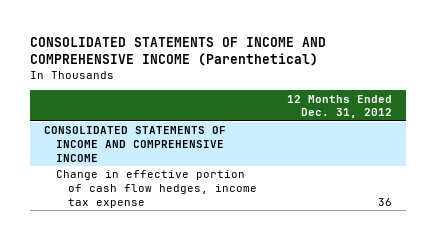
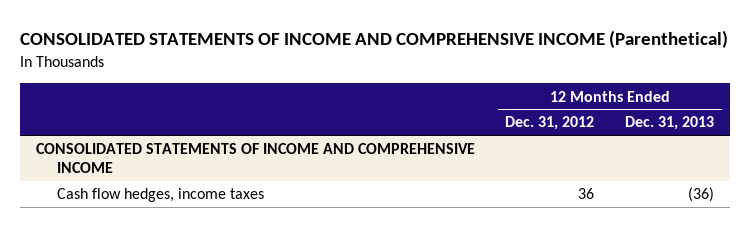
none -> [625,116,715,131] Dec. 31, 2013
[56,170,258,208] Change in effective portion of cash flow hedges, income tax expense -> [57,188,265,203] Cash flow hedges, income taxes

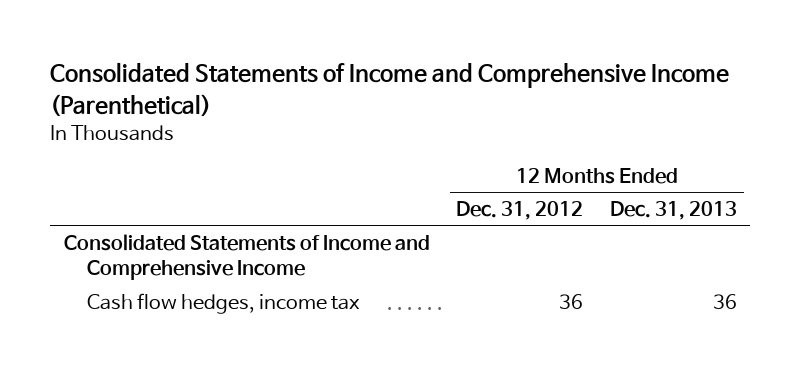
[20,30,729,49] CONSOLIDATED STATEMENTS OF INCOME AND COMPREHENSIVE INCOME (Parenthetical) -> [50,62,730,117] Consolidated Statements of Income and Comprehensive Income (Parenthetical)
[35,143,475,174] CONSOLIDATED STATEMENTS OF INCOME AND COMPREHENSIVE INCOME -> [63,233,430,281] Consolidated Statements of Income and Comprehensive Income
[57,188,265,203] Cash flow hedges, income taxes -> [87,292,361,314] Cash flow hedges, income tax
[688,187,715,203] (36) -> [712,293,737,309] 36

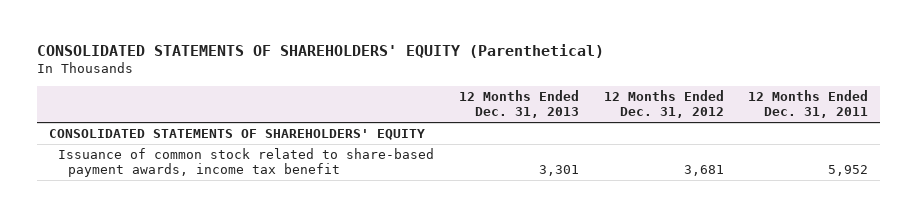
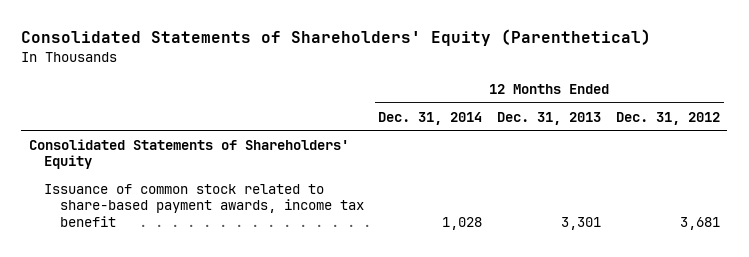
[36,44,604,59] CONSOLIDATED STATEMENTS OF SHAREHOLDERS' EQUITY (Parenthetical) -> [21,28,652,46] Consolidated Statements of Shareholders' Equity (Parenthetical)
[748,89,869,119] 12 Months Ended Dec. 31, 2011 -> none
none -> [378,111,483,125] Dec. 31, 2014
[48,128,425,140] CONSOLIDATED STATEMENTS OF SHAREHOLDERS' EQUITY -> [28,138,349,170] Consolidated Statements of Shareholders' Equity

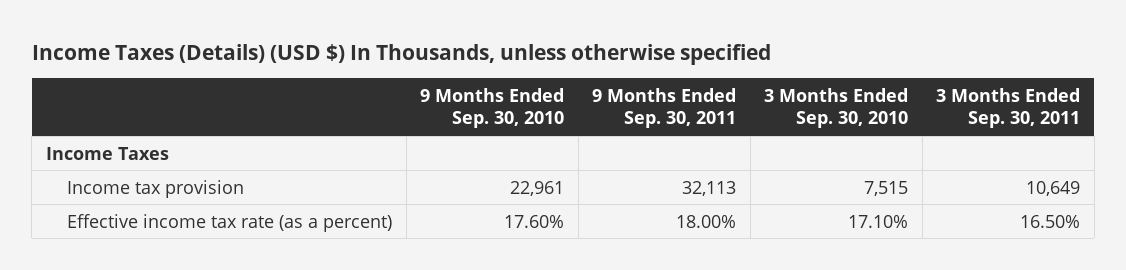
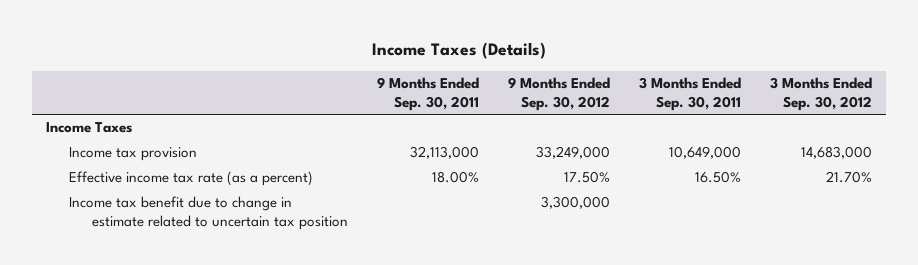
[31,43,771,65] Income Taxes (Details) (USD $) In Thousands, unless otherwise specified -> [371,42,546,60] Income Taxes (Details)
[420,87,565,129] 9 Months Ended Sep. 30, 2010 -> none
[764,87,909,129] 3 Months Ended Sep. 30, 2010 -> none
none -> [507,76,610,111] 9 Months Ended Sep. 30, 2012
none -> [769,76,872,111] 3 Months Ended Sep. 30, 2012
[682,180,737,196] 32,113 -> [409,146,479,160] 32,113,000
[1026,180,1081,196] 10,649 -> [668,146,741,160] 10,649,000
none -> [69,196,348,231] Income tax benefit due to change in estimate related to uncertain tax position

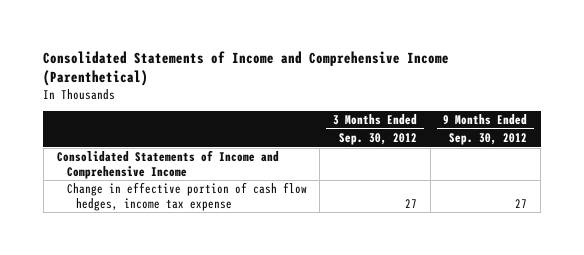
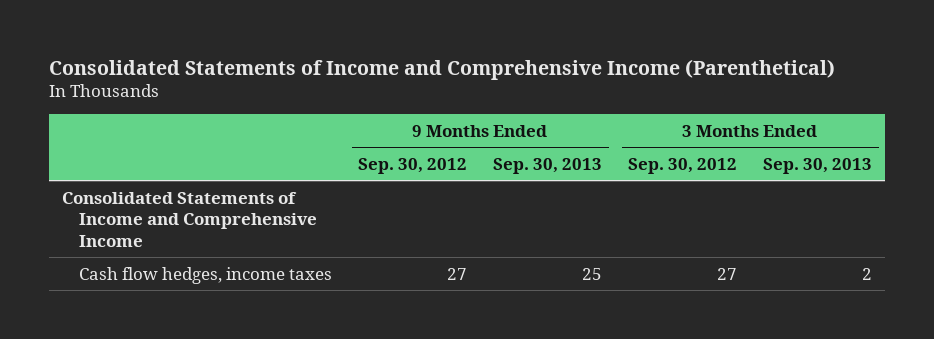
none -> [493,157,603,174] Sep. 30, 2013
none -> [763,157,873,174] Sep. 30, 2013
[66,182,307,211] Change in effective portion of cash flow hedges, income tax expense -> [78,266,332,284] Cash flow hedges, income taxes

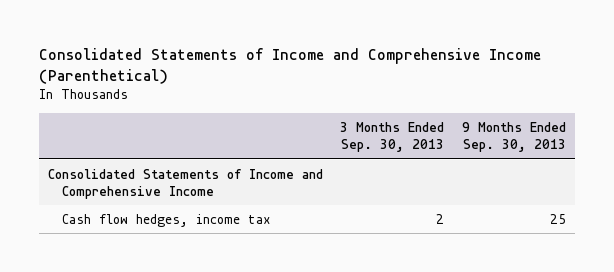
[358,157,468,174] Sep. 30, 2012 -> none
[628,157,738,174] Sep. 30, 2012 -> none
[78,266,332,284] Cash flow hedges, income taxes -> [62,213,272,227] Cash flow hedges, income tax

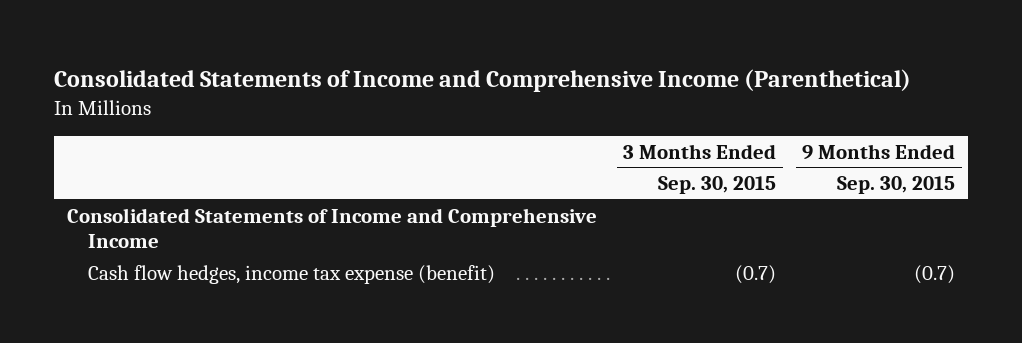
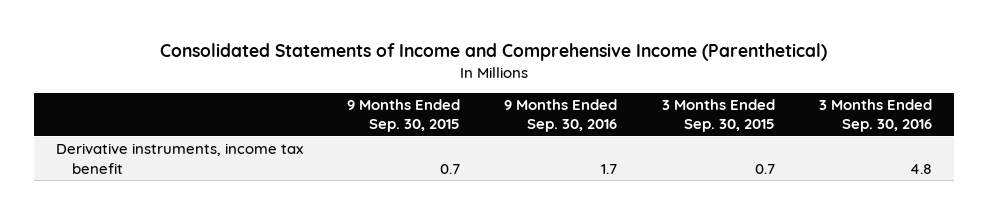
none -> [504,98,618,133] 9 Months Ended Sep. 30, 2016
none -> [818,98,932,133] 3 Months Ended Sep. 30, 2016
[67,207,598,248] Consolidated Statements of Income and Comprehensive Income -> none
[88,264,496,284] Cash flow hedges, income tax expense (benefit) -> [56,143,304,174] Derivative instruments, income tax benefit
[735,264,777,284] (0.7) -> [754,163,775,174] 0.7
[914,264,956,284] (0.7) -> [440,163,461,174] 0.7

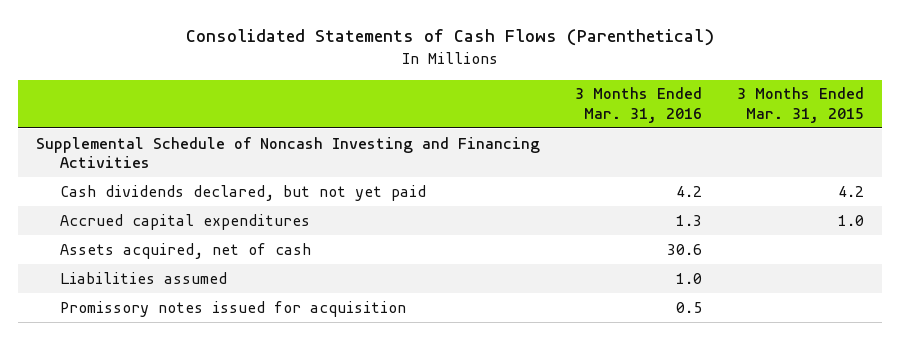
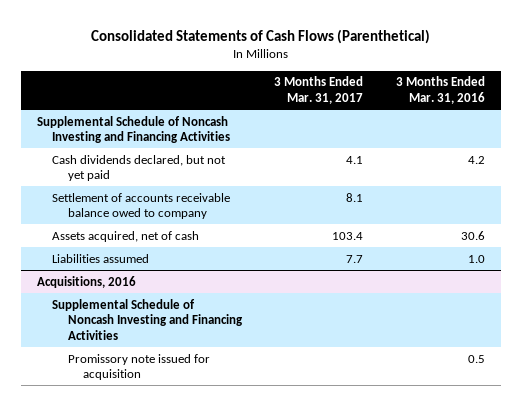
[737,87,865,123] 3 Months Ended Mar. 31, 2015 -> none
none -> [274,76,364,105] 3 Months Ended Mar. 31, 2017
[59,213,310,230] Accrued capital expenditures -> none
none -> [52,192,231,220] Settlement of accounts receivable balance owed to company
none -> [37,275,137,288] Acquisitions, 2016
none -> [52,298,243,340] Supplemental Schedule of Noncash Investing and Financing Activities
[59,300,406,317] Promissory notes issued for acquisition -> [67,353,210,381] Promissory note issued for acquisition

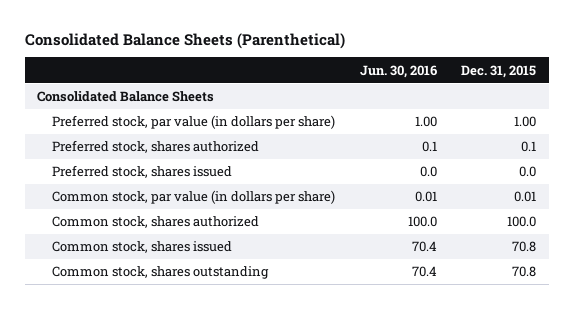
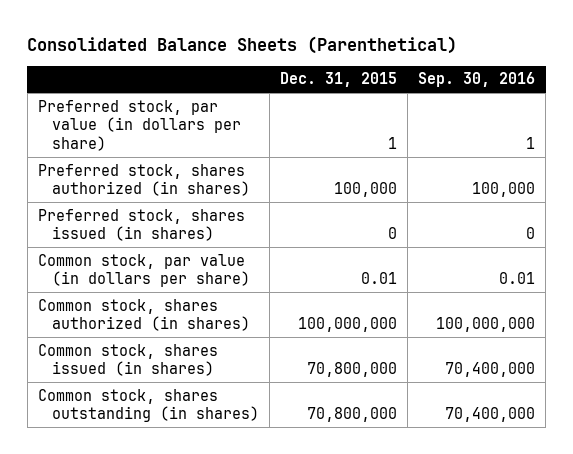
[359,64,437,78] Jun. 30, 2016 -> none
none -> [418,72,536,88] Sep. 30, 2016
[36,91,214,103] Consolidated Balance Sheets -> none
[514,116,537,128] 1.00 -> [388,136,398,149] 1
[52,140,260,154] Preferred stock, shares authorized -> [37,163,251,197] Preferred stock, shares authorized (in shares)
[521,141,537,153] 0.1 -> [334,182,398,198] 100,000
[52,165,233,179] Preferred stock, shares issued -> [37,208,245,242] Preferred stock, shares issued (in shares)
[519,166,537,178] 0.0 -> [388,227,398,240] 0
[52,216,260,229] Common stock, shares authorized -> [37,298,251,332] Common stock, shares authorized (in shares)
[507,216,537,228] 100.0 -> [298,317,398,333] 100,000,000
[52,241,233,254] Common stock, shares issued -> [37,343,218,377] Common stock, shares issued (in shares)
[512,241,537,253] 70.8 -> [307,362,398,378] 70,800,000
[52,266,270,280] Common stock, shares outstanding -> [37,388,260,423] Common stock, shares outstanding (in shares)
[512,266,537,278] 70.8 -> [307,407,398,423] 70,800,000

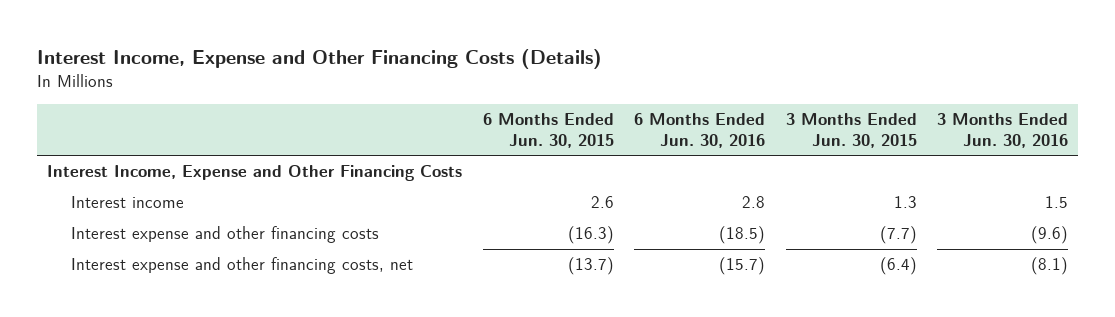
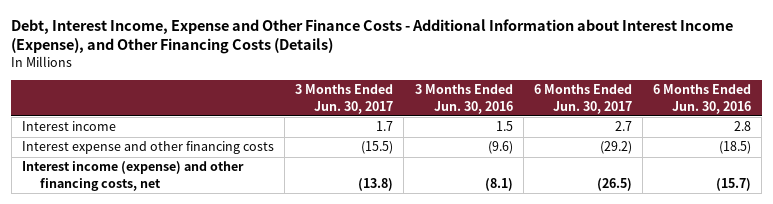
[36,48,602,69] Interest Income, Expense and Other Financing Costs (Details) -> [11,18,734,55] Debt, Interest Income, Expense and Other Finance Costs - Additional Information about Interest Income (Expense), and Other Financing Costs (Details)
[482,113,614,149] 6 Months Ended Jun. 30, 2015 -> none
[785,113,917,149] 3 Months Ended Jun. 30, 2015 -> none
none -> [295,84,394,114] 3 Months Ended Jun. 30, 2017
none -> [533,84,632,114] 6 Months Ended Jun. 30, 2017
[47,165,463,182] Interest Income, Expense and Other Financing Costs -> none
[71,257,414,275] Interest expense and other financing costs, net -> [21,161,244,191] Interest income (expense) and other financing costs, net

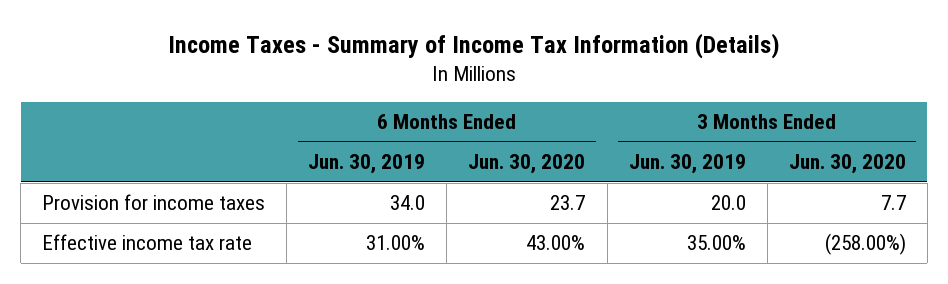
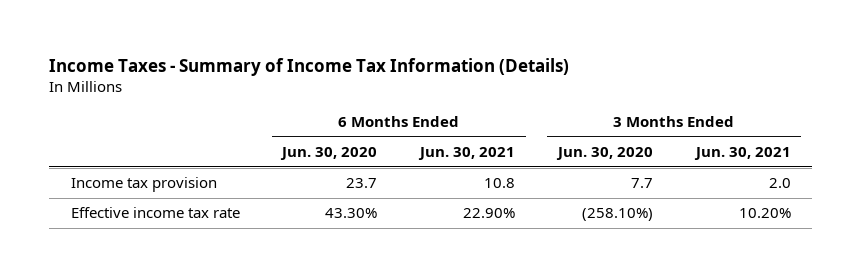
[308,154,426,175] Jun. 30, 2019 -> none
[628,154,746,175] Jun. 30, 2019 -> none
none -> [418,147,516,161] Jun. 30, 2021
none -> [693,147,791,161] Jun. 30, 2021
[42,194,266,211] Provision for income taxes -> [70,177,217,193] Income tax provision
[526,235,586,251] 43.00% -> [325,208,378,219] 43.30%
[824,233,906,256] (258.00%) -> [581,208,653,222] (258.10%)

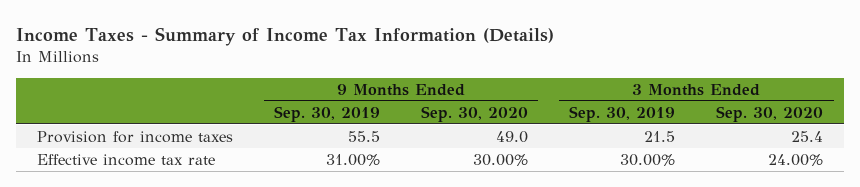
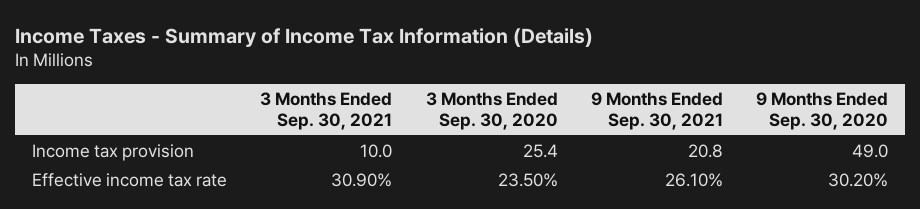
[273,105,380,122] Sep. 30, 2019 -> none
[569,105,676,122] Sep. 30, 2019 -> none
none -> [260,91,393,131] 3 Months Ended Sep. 30, 2021
none -> [590,91,723,131] 9 Months Ended Sep. 30, 2021
[36,130,233,143] Provision for income taxes -> [32,143,195,161] Income tax provision
[473,153,529,166] 30.00% -> [828,172,889,187] 30.20%
[768,153,824,166] 24.00% -> [497,172,558,187] 23.50%

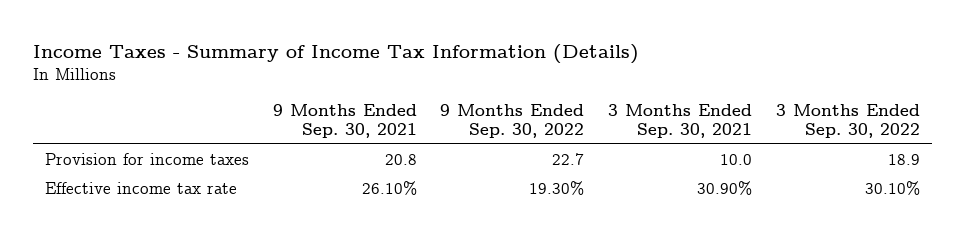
[425,91,558,131] 3 Months Ended Sep. 30, 2020 -> none
[756,91,889,131] 9 Months Ended Sep. 30, 2020 -> none
none -> [440,104,585,139] 9 Months Ended Sep. 30, 2022
none -> [776,104,921,139] 3 Months Ended Sep. 30, 2022
[32,143,195,161] Income tax provision -> [44,152,249,165] Provision for income taxes

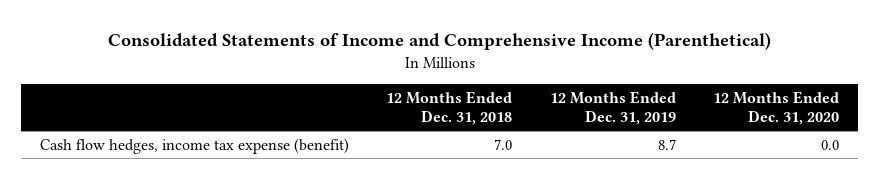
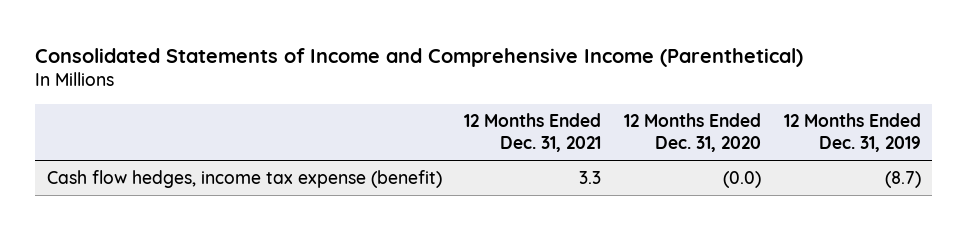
[386,90,513,126] 12 Months Ended Dec. 31, 2018 -> none
none -> [464,113,602,153] 12 Months Ended Dec. 31, 2021
[657,138,676,150] 8.7 -> [884,171,921,189] (8.7)
[821,139,840,150] 0.0 -> [723,171,762,189] (0.0)

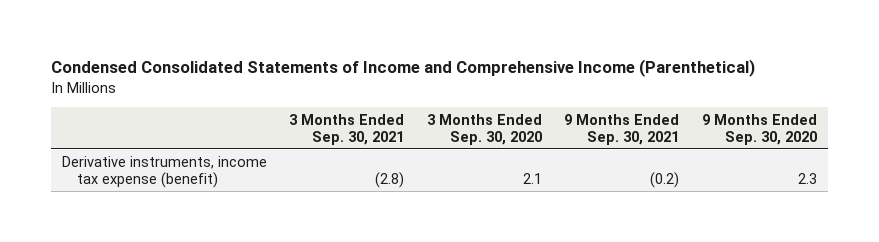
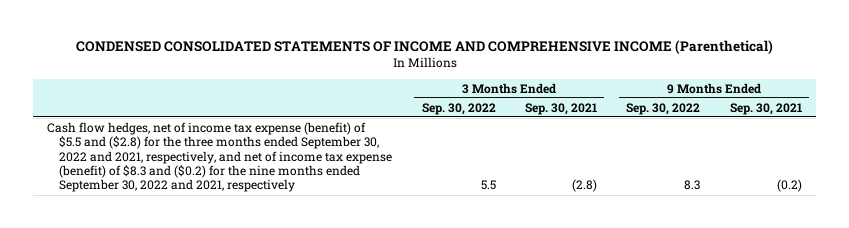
[50,59,755,78] Condensed Consolidated Statements of Income and Comprehensive Income (Parenthetical) -> [75,40,773,55] CONDENSED CONSOLIDATED STATEMENTS OF INCOME AND COMPREHENSIVE INCOME (Parenthetical)
[426,113,542,145] 3 Months Ended Sep. 30, 2020 -> none
[701,113,817,145] 9 Months Ended Sep. 30, 2020 -> none
none -> [421,102,496,115] Sep. 30, 2022
none -> [626,102,701,115] Sep. 30, 2022
[61,156,267,189] Derivative instruments, income tax expense (benefit) -> [47,121,393,193] Cash flow hedges, net of income tax expense (benefit) of $5.5 and ($2.8) for the three months ended September 30, 2022 and 2021, respectively, and net of income tax expense (benefit) of $8.3 and ($0.2) for the nine months ended September 30, 2022 and 2021, respectively

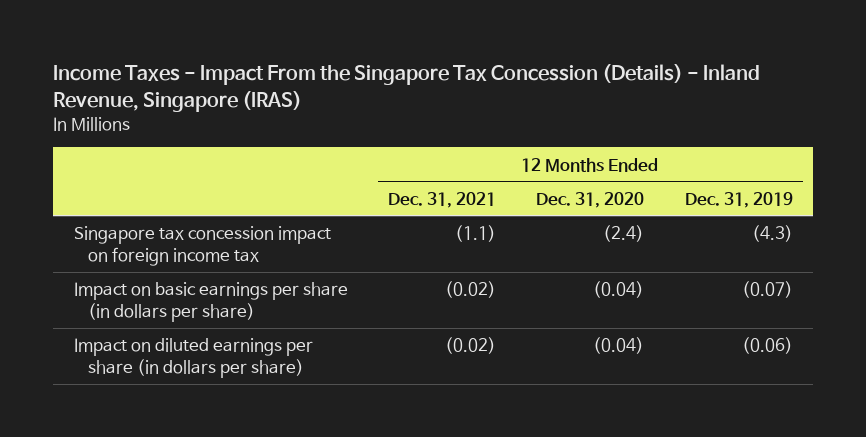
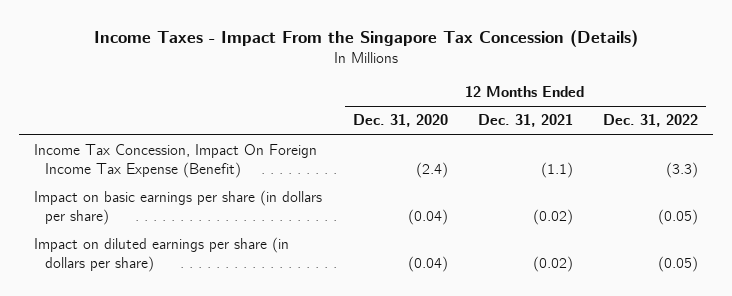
[53,64,761,112] Income Taxes - Impact From the Singapore Tax Concession (Details) - Inland Revenue, Singapore (IRAS) -> [94,29,639,47] Income Taxes - Impact From the Singapore Tax Concession (Details)
[684,191,793,208] Dec. 31, 2019 -> none
none -> [603,114,699,128] Dec. 31, 2022
[73,226,331,266] Singapore tax concession impact on foreign income tax -> [34,144,318,179] Income Tax Concession, Impact On Foreign Income Tax Expense (Benefit)

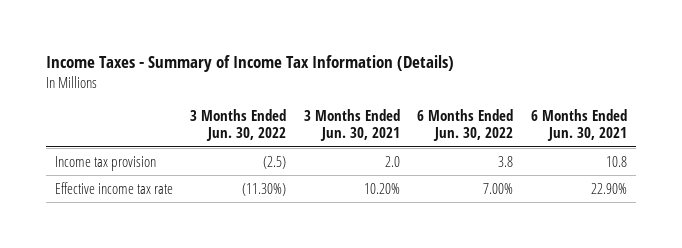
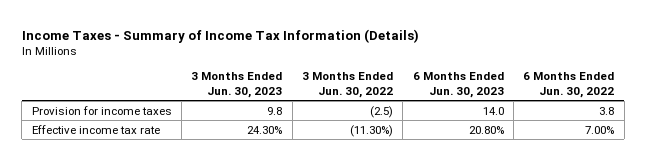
[303,109,400,142] 3 Months Ended Jun. 30, 2021 -> none
[530,109,627,142] 6 Months Ended Jun. 30, 2021 -> none
none -> [191,72,283,98] 3 Months Ended Jun. 30, 2023
none -> [412,72,504,98] 6 Months Ended Jun. 30, 2023
[54,155,156,171] Income tax provision -> [31,105,172,115] Provision for income taxes

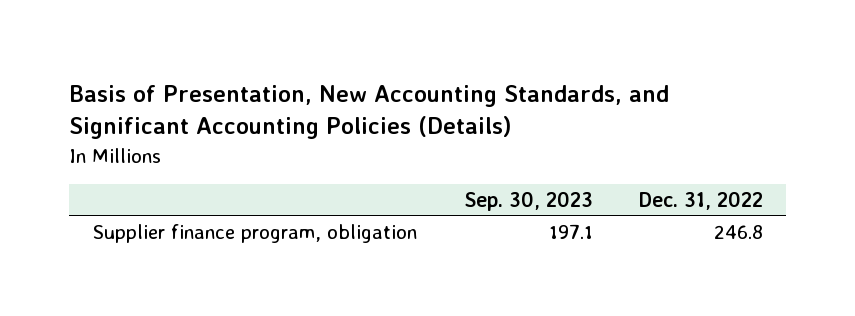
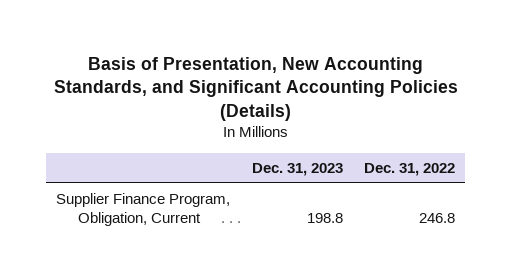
[463,190,593,211] Sep. 30, 2023 -> none
none -> [251,162,343,176] Dec. 31, 2023
[92,223,418,243] Supplier finance program, obligation -> [56,193,231,227] Supplier Finance Program, Obligation, Current

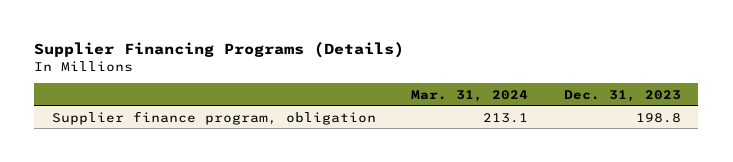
[53,56,458,121] Basis of Presentation, New Accounting Standards, and Significant Accounting Policies (Details) -> [34,41,405,58] Supplier Financing Programs (Details)
[363,162,455,176] Dec. 31, 2022 -> none
none -> [411,89,529,102] Mar. 31, 2024
[56,193,231,227] Supplier Finance Program, Obligation, Current -> [51,110,376,125] Supplier finance program, obligation

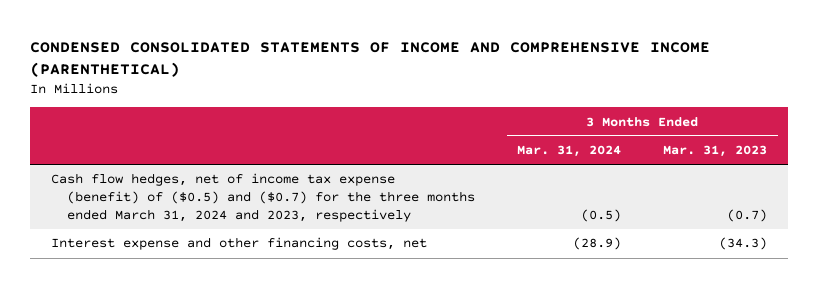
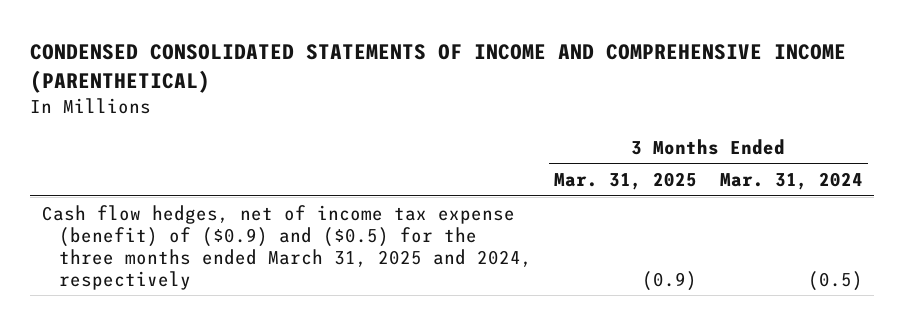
[663,145,768,158] Mar. 31, 2023 -> none
none -> [554,172,698,191] Mar. 31, 2025
[50,237,427,251] Interest expense and other financing costs, net -> none
[50,173,476,222] Cash flow hedges, net of income tax expense (benefit) of ($0.5) and ($0.7) for the three months ended March 31, 2024 and 2023, respectively -> [41,204,532,290] Cash flow hedges, net of income tax expense (benefit) of ($0.9) and ($0.5) for the three months ended March 31, 2025 and 2024, respectively

